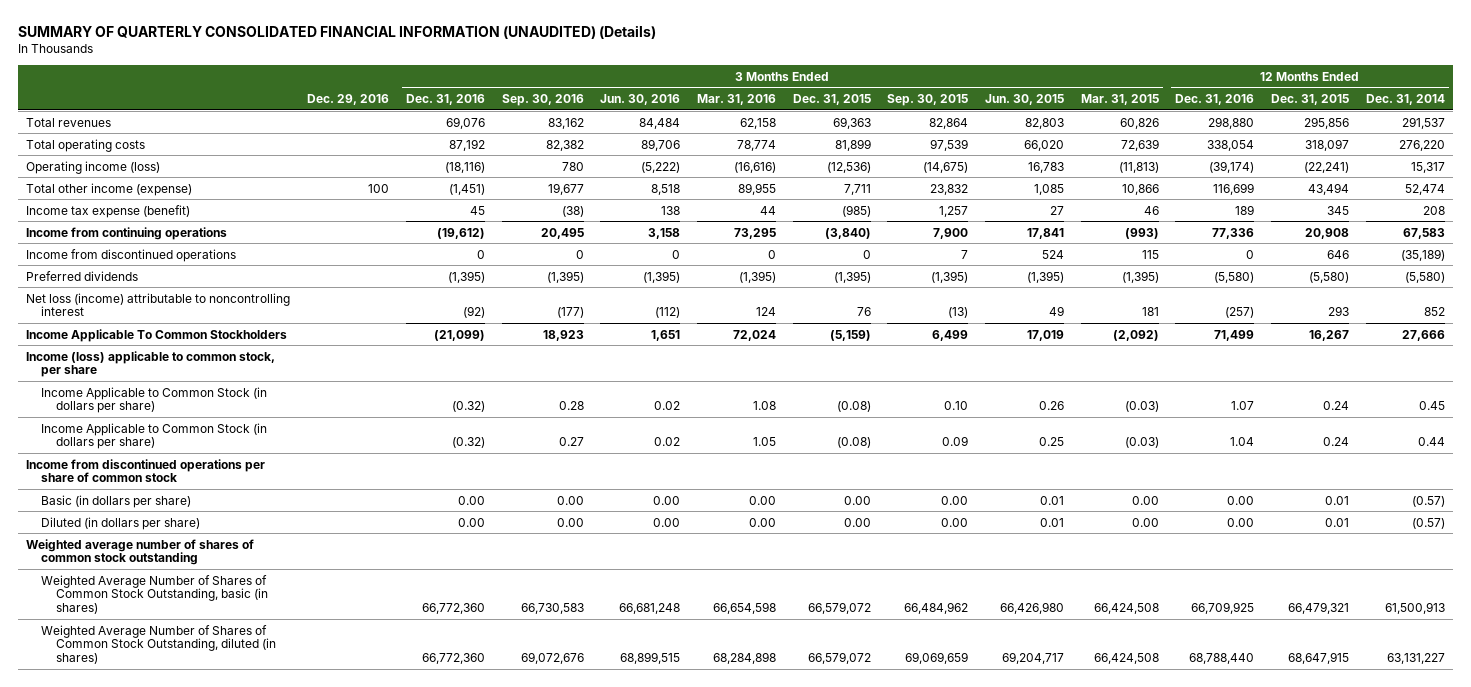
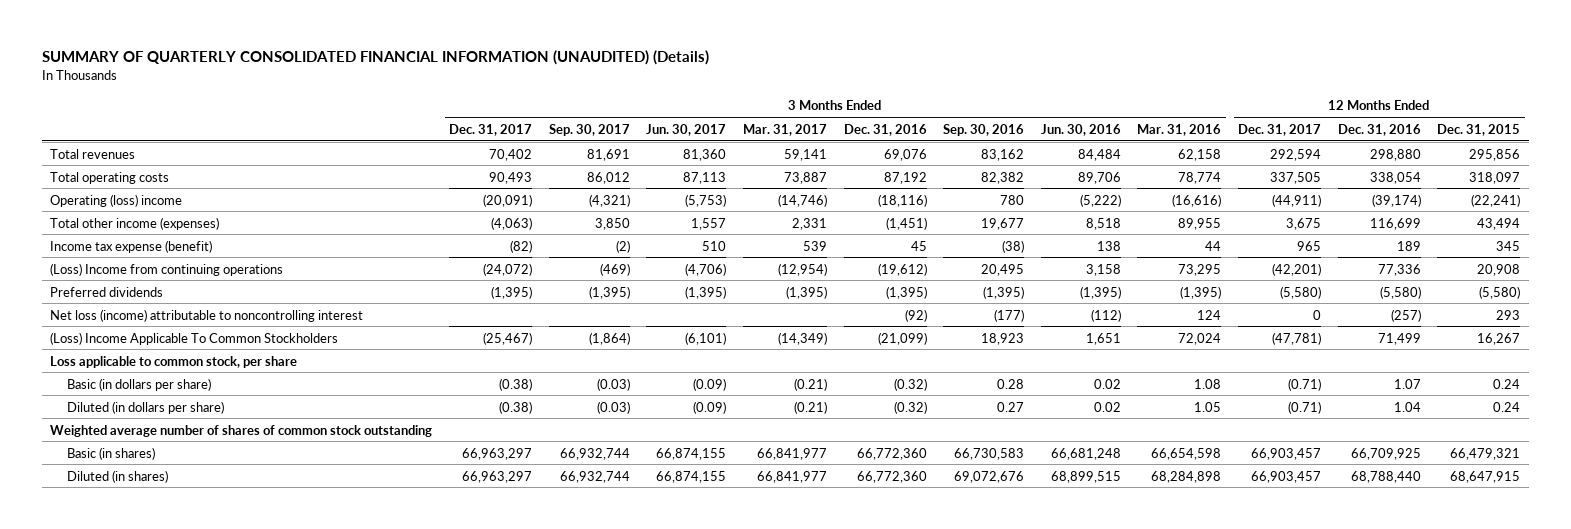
[307,93,390,105] Dec. 29, 2016 -> none
[792,93,871,105] Dec. 31, 2015 -> none
[887,93,969,106] Sep. 30, 2015 -> none
[984,93,1064,105] Jun. 30, 2015 -> none
[1080,93,1159,105] Mar. 31, 2015 -> none
[1365,93,1445,105] Dec. 31, 2014 -> none
none -> [448,123,532,136] Dec. 31, 2017
none -> [548,123,630,136] Sep. 30, 2017
none -> [646,123,727,136] Jun. 30, 2017
none -> [742,123,827,136] Mar. 31, 2017
none -> [1238,123,1322,136] Dec. 31, 2017
[26,160,161,174] Operating income (loss) -> [50,193,183,207] Operating (loss) income
[26,182,193,196] Total other income (expense) -> [50,216,220,230] Total other income (expenses)
[26,248,237,262] Income from discontinued operations -> none
[26,226,228,240] Income from continuing operations -> [50,262,284,276] (Loss) Income from continuing operations
[26,458,266,483] Income from discontinued operations per share of common stock -> none
[41,494,192,508] Basic (in dollars per share) -> none
[41,516,201,530] Diluted (in dollars per share) -> none
[26,328,288,342] Income Applicable To Common Stockholders -> [50,331,339,345] (Loss) Income Applicable To Common Stockholders
[26,350,276,378] Income (loss) applicable to common stock, per share -> [50,355,298,368] Loss applicable to common stock, per share
[41,386,268,414] Income Applicable to Common Stock (in dollars per share) -> [66,377,211,391] Basic (in dollars per share)
[41,422,268,450] Income Applicable to Common Stock (in dollars per share) -> [66,400,224,414] Diluted (in dollars per share)
[41,574,269,615] Weighted Average Number of Shares of Common Stock Outstanding, basic (in shares) -> [66,446,155,460] Basic (in shares)
[41,624,277,665] Weighted Average Number of Shares of Common Stock Outstanding, diluted (in shares) -> [66,469,168,483] Diluted (in shares)

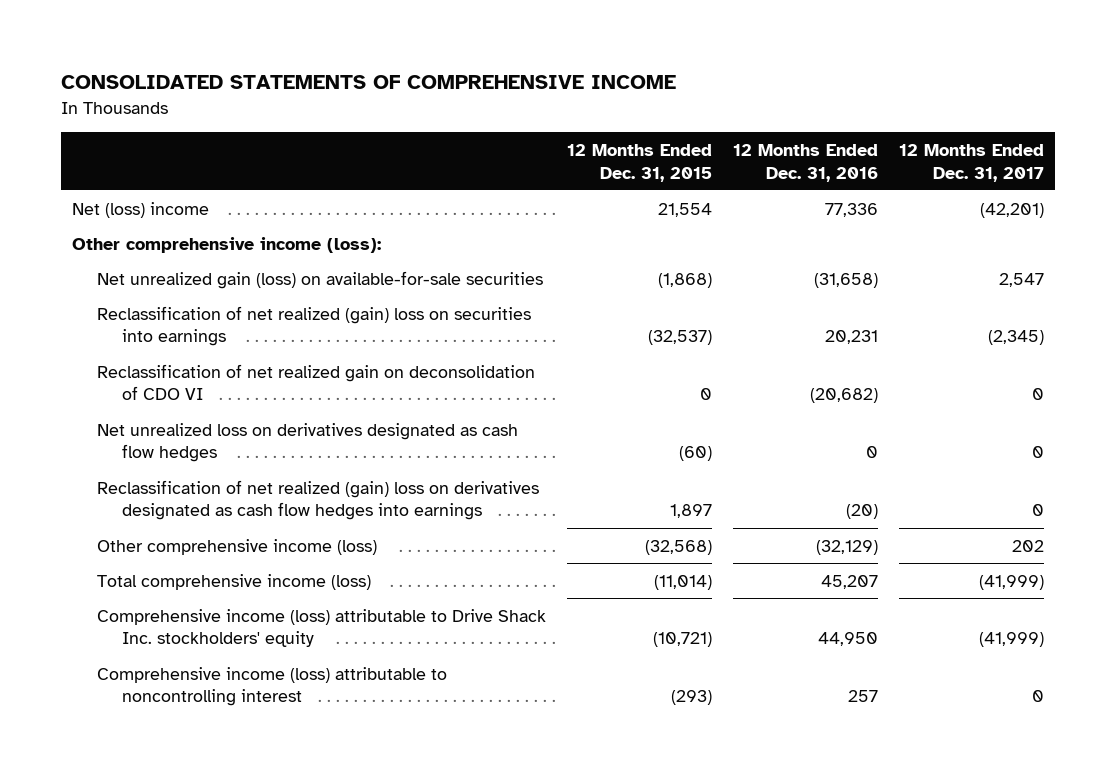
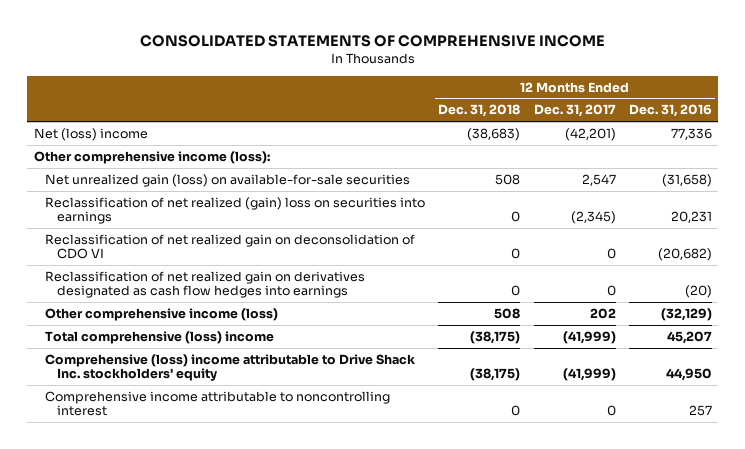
[566,143,712,182] 12 Months Ended Dec. 31, 2015 -> none
none -> [438,104,521,118] Dec. 31, 2018
[96,422,518,463] Net unrealized loss on derivatives designated as cash flow hedges -> none
[96,479,539,521] Reclassification of net realized (gain) loss on derivatives designated as cash flow hedges into earnings -> [45,270,366,299] Reclassification of net realized gain on derivatives designated as cash flow hedges into earnings
[96,573,371,590] Total comprehensive income (loss) -> [45,330,275,344] Total comprehensive (loss) income
[96,608,546,648] Comprehensive income (loss) attributable to Drive Shack Inc. stockholders' equity -> [45,353,416,382] Comprehensive (loss) income attributable to Drive Shack Inc. stockholders' equity
[96,666,447,707] Comprehensive income (loss) attributable to noncontrolling interest -> [45,390,391,417] Comprehensive income attributable to noncontrolling interest

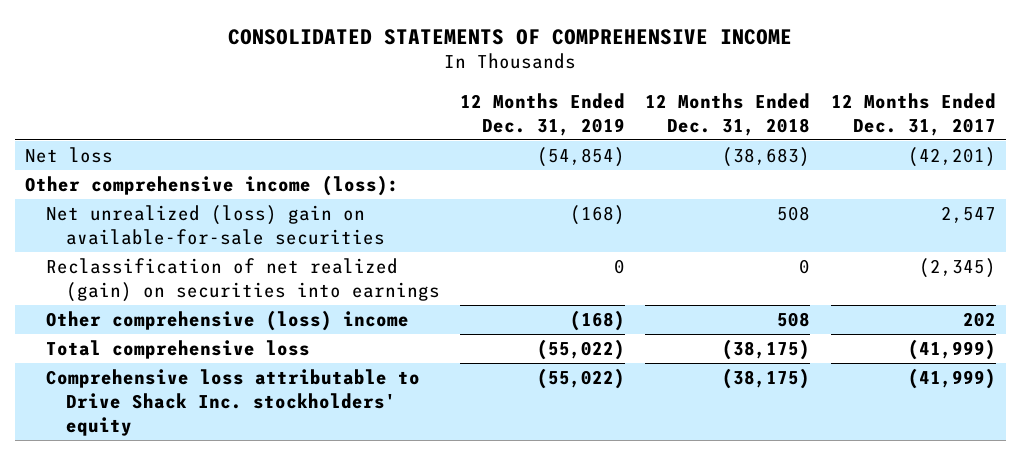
[628,104,712,118] Dec. 31, 2016 -> none
none -> [460,92,626,136] 12 Months Ended Dec. 31, 2019
[33,127,148,141] Net (loss) income -> [25,146,114,163] Net loss
[45,233,416,260] Reclassification of net realized gain on deconsolidation of CDO VI -> none
[45,270,366,299] Reclassification of net realized gain on derivatives designated as cash flow hedges into earnings -> none
[45,390,391,417] Comprehensive income attributable to noncontrolling interest -> none
[45,173,411,187] Net unrealized gain (loss) on available-for-sale securities -> [45,204,385,245] Net unrealized (loss) gain on available-for-sale securities
[45,196,426,225] Reclassification of net realized (gain) loss on securities into earnings -> [45,257,440,302] Reclassification of net realized (gain) on securities into earnings
[45,307,279,321] Other comprehensive income (loss) -> [45,309,409,331] Other comprehensive (loss) income
[45,330,275,344] Total comprehensive (loss) income -> [45,339,310,359] Total comprehensive loss
[45,353,416,382] Comprehensive (loss) income attributable to Drive Shack Inc. stockholders' equity -> [45,368,420,436] Comprehensive loss attributable to Drive Shack Inc. stockholders' equity

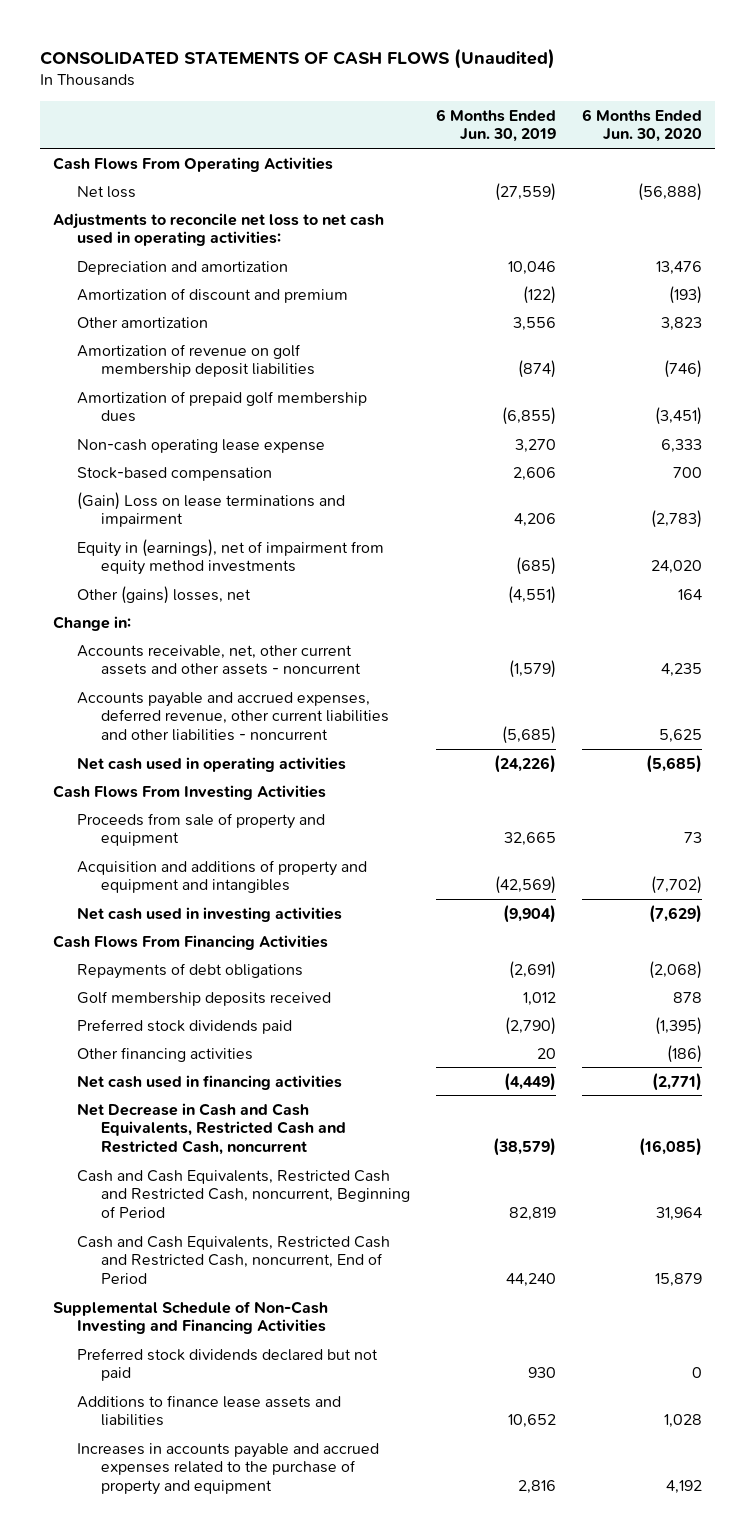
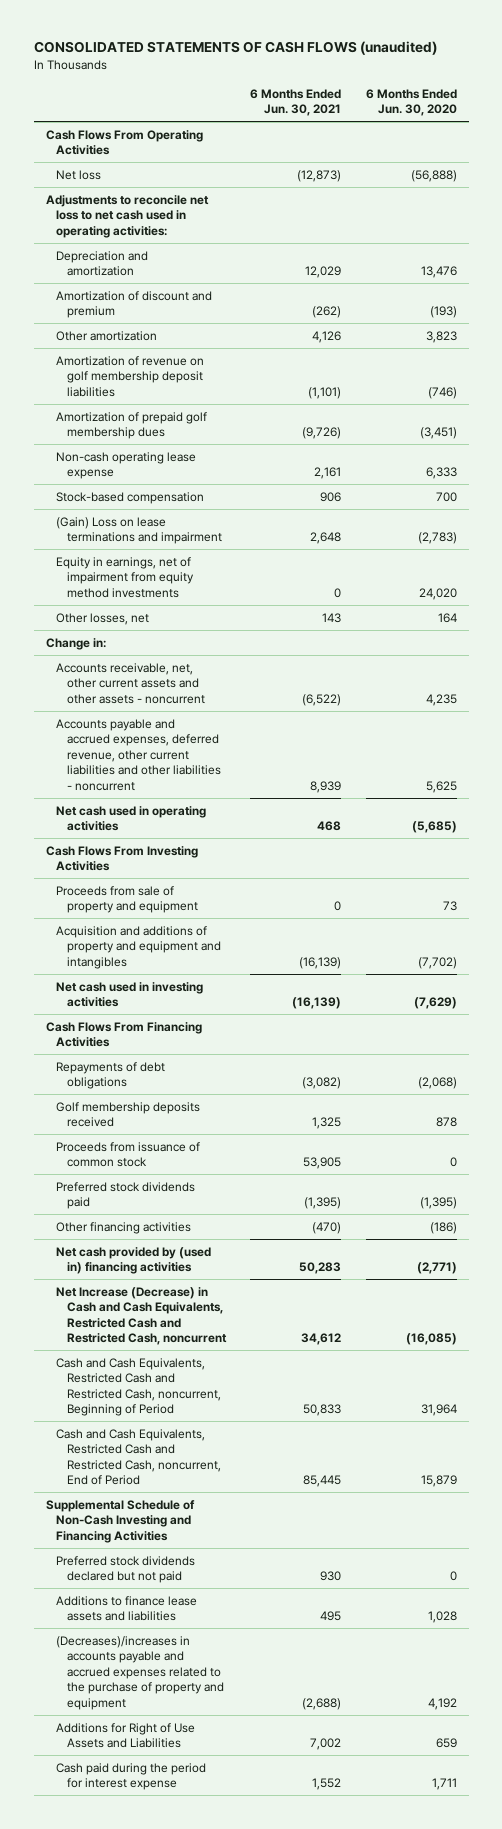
[39,48,555,70] CONSOLIDATED STATEMENTS OF CASH FLOWS (Unaudited) -> [33,41,437,56] CONSOLIDATED STATEMENTS OF CASH FLOWS (unaudited)
[436,108,557,143] 6 Months Ended Jun. 30, 2019 -> none
none -> [250,88,342,117] 6 Months Ended Jun. 30, 2021
[76,538,384,576] Equity in (earnings), net of impairment from equity method investments -> [56,556,195,598] Equity in earnings, net of impairment from equity method investments
[76,585,251,604] Other (gains) losses, net -> [56,612,150,625] Other losses, net
none -> [56,1141,201,1168] Proceeds from issuance of common stock
[76,1074,342,1090] Net cash used in financing activities -> [56,1246,212,1275] Net cash provided by (used in) financing activities
[76,1102,346,1155] Net Decrease in Cash and Cash Equivalents, Restricted Cash and Restricted Cash, noncurrent -> [56,1286,228,1346] Net Increase (Decrease) in Cash and Cash Equivalents, Restricted Cash and Restricted Cash, noncurrent
[76,1442,379,1495] Increases in accounts payable and accrued expenses related to the purchase of property and equipment -> [56,1635,225,1710] (Decreases)/increases in accounts payable and accrued expenses related to the purchase of property and equipment
none -> [56,1722,196,1749] Additions for Right of Use Assets and Liabilities
none -> [56,1762,207,1791] Cash paid during the period for interest expense

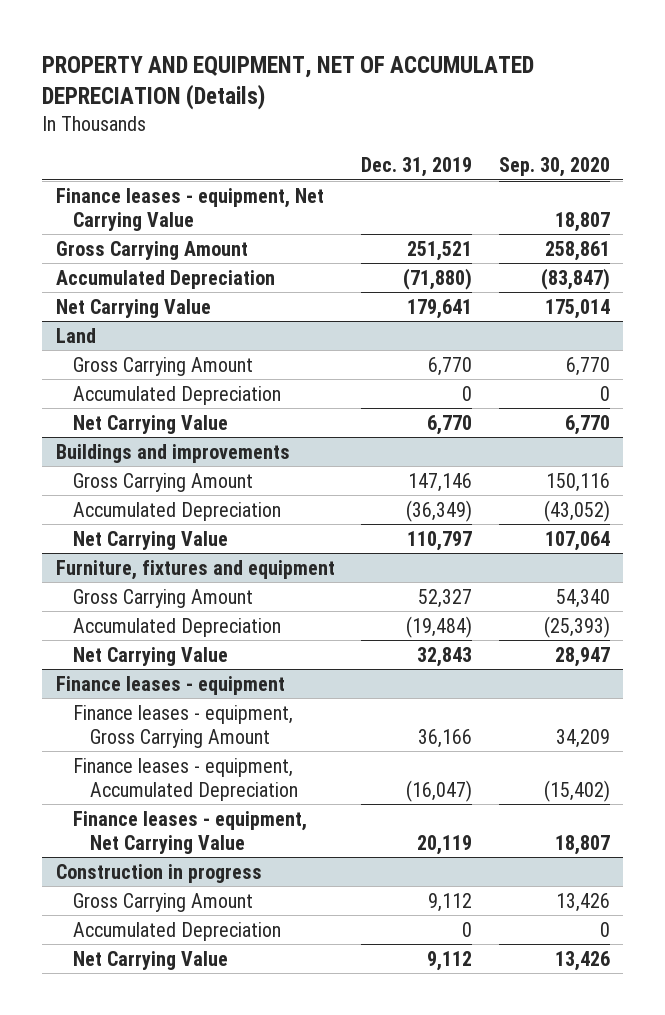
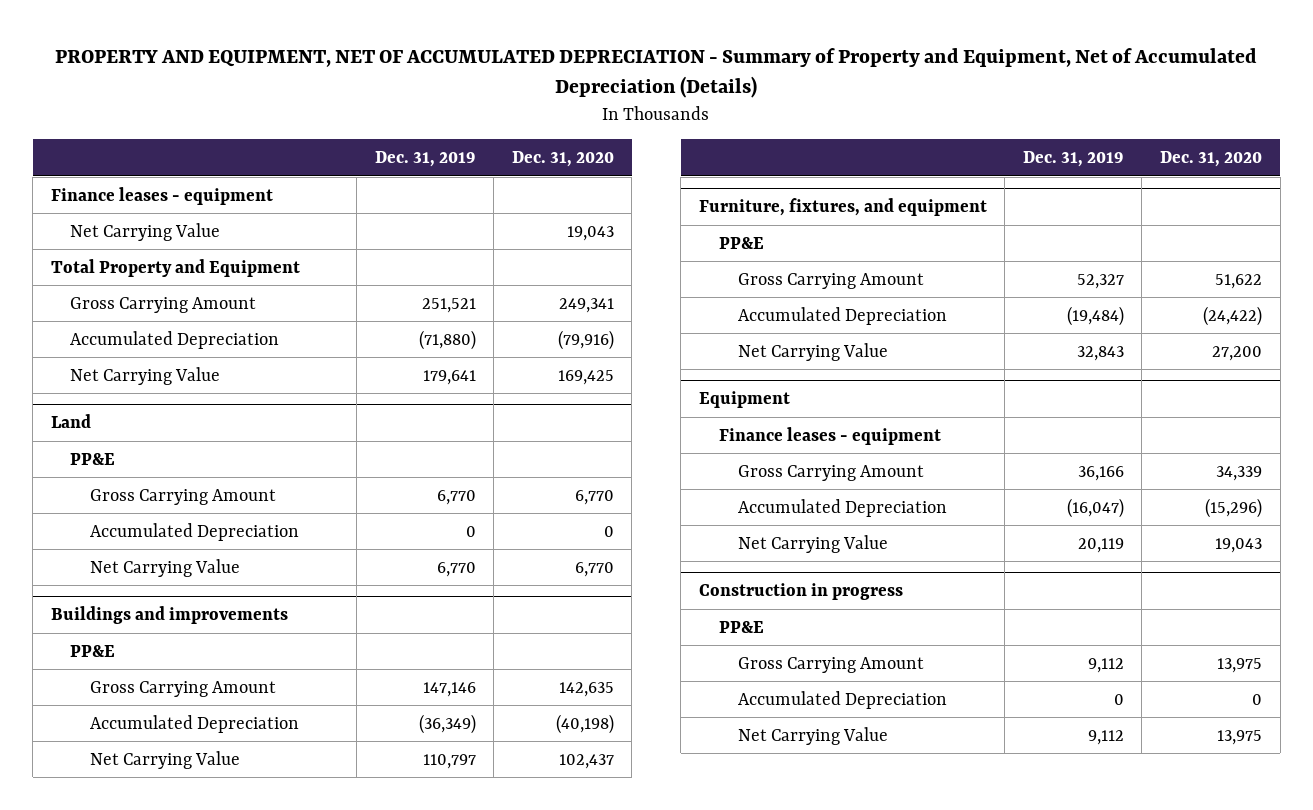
[42,56,535,110] PROPERTY AND EQUIPMENT, NET OF ACCUMULATED DEPRECIATION (Details) -> [55,47,1258,99] PROPERTY AND EQUIPMENT, NET OF ACCUMULATED DEPRECIATION - Summary of Property and Equipment, Net of Accumulated Depreciation (Details)
[498,157,610,178] Sep. 30, 2020 -> none
none -> [511,151,614,168] Dec. 31, 2020
none -> [50,186,273,205] Finance leases - equipment
[55,187,324,231] Finance leases - equipment, Net Carrying Value -> [70,222,221,241] Net Carrying Value
none -> [50,258,300,277] Total Property and Equipment
none -> [70,452,116,465] PP&E
none -> [70,644,116,657] PP&E
[55,559,335,580] Furniture, fixtures and equipment -> [698,198,987,217] Furniture, fixtures, and equipment
none -> [718,236,764,249] PP&E
[55,675,285,695] Finance leases - equipment -> [698,391,790,409] Equipment
none -> [718,426,941,445] Finance leases - equipment
[72,704,293,748] Finance leases - equipment, Gross Carrying Amount -> [738,464,925,481] Gross Carrying Amount
[72,757,298,801] Finance leases - equipment, Accumulated Depreciation -> [738,498,948,517] Accumulated Depreciation
[72,810,307,854] Finance leases - equipment, Net Carrying Value -> [738,534,889,553] Net Carrying Value
none -> [718,620,764,633] PP&E

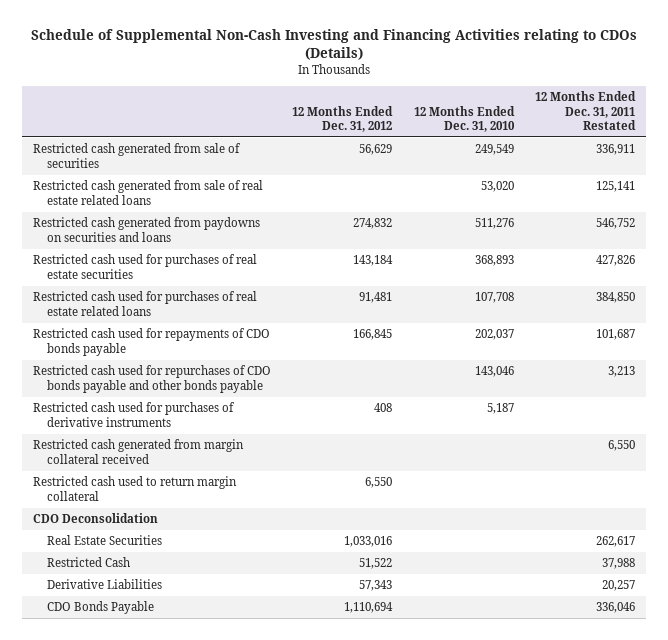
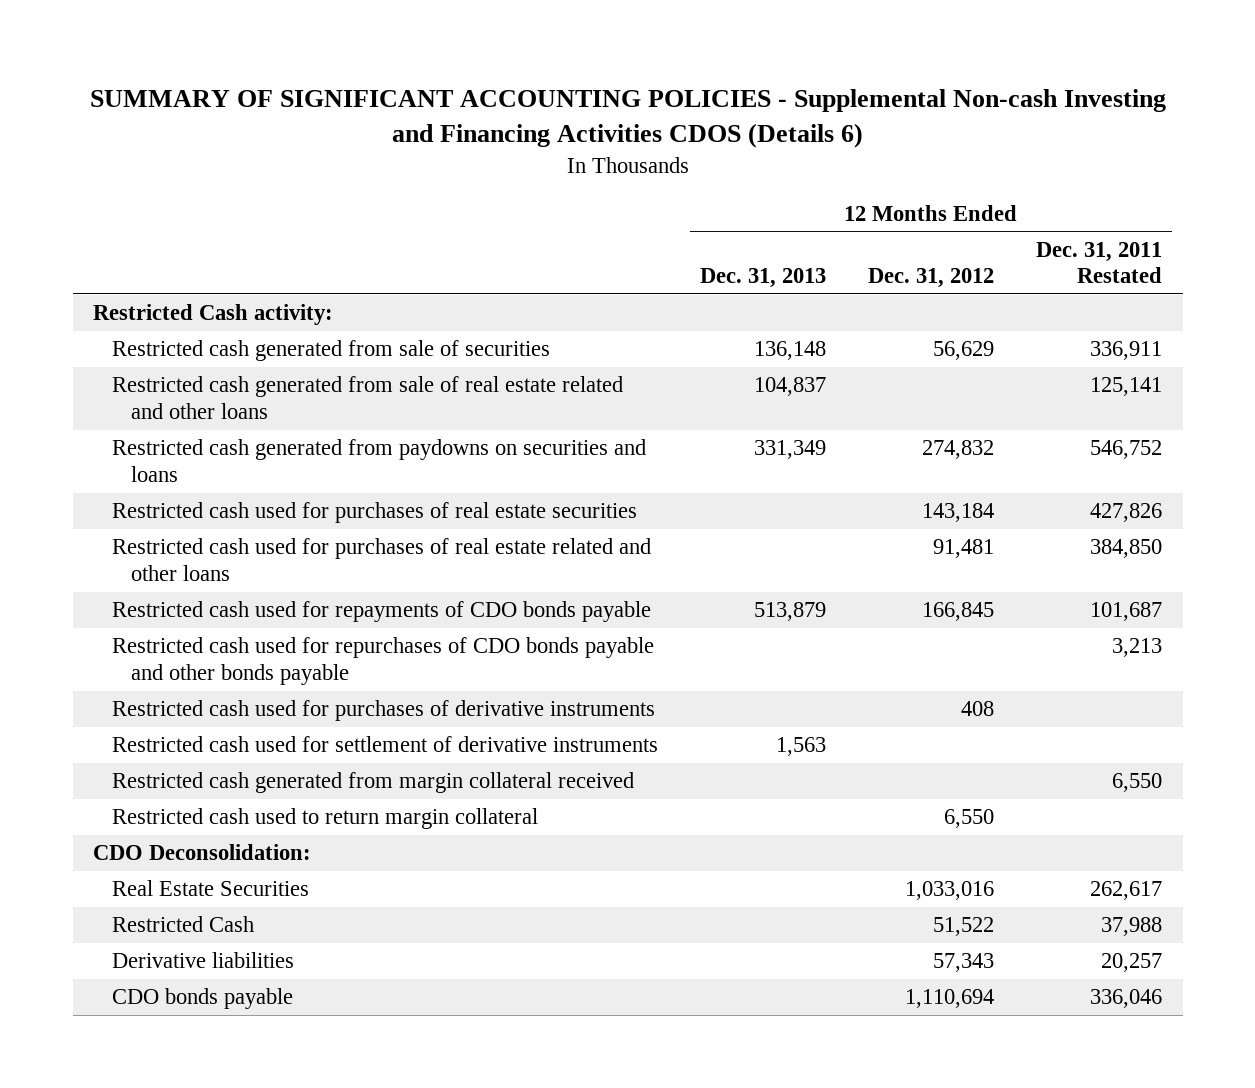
[30,29,637,61] Schedule of Supplemental Non-Cash Investing and Financing Activities relating to CDOs (Details) -> [89,89,1166,149] SUMMARY OF SIGNIFICANT ACCOUNTING POLICIES - Supplemental Non-cash Investing and Financing Activities CDOS (Details 6)
[413,105,515,133] 12 Months Ended Dec. 31, 2010 -> none
none -> [700,268,827,289] Dec. 31, 2013
none -> [93,304,334,326] Restricted Cash activity:
[32,180,263,205] Restricted cash generated from sale of real estate related loans -> [112,376,624,419] Restricted cash generated from sale of real estate related and other loans
[32,291,257,316] Restricted cash used for purchases of real estate related loans -> [112,538,652,581] Restricted cash used for purchases of real estate related and other loans
none -> [112,736,659,753] Restricted cash used for settlement of derivative instruments
[32,513,158,524] CDO Deconsolidation -> [93,844,312,861] CDO Deconsolidation:
[47,579,163,590] Derivative Liabilities -> [112,952,295,969] Derivative liabilities
[47,601,155,615] CDO Bonds Payable -> [112,988,294,1010] CDO bonds payable

